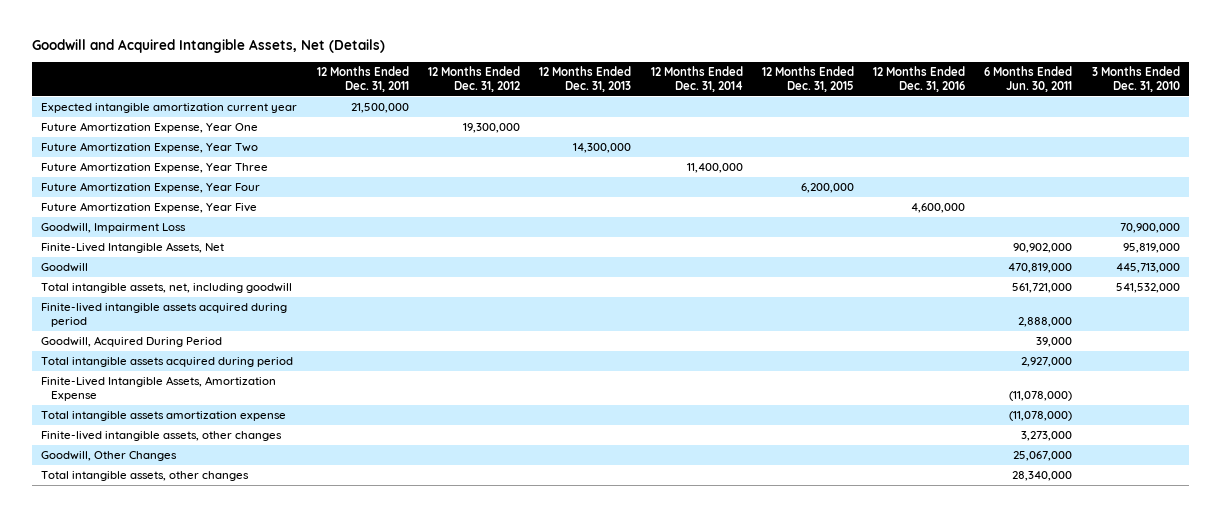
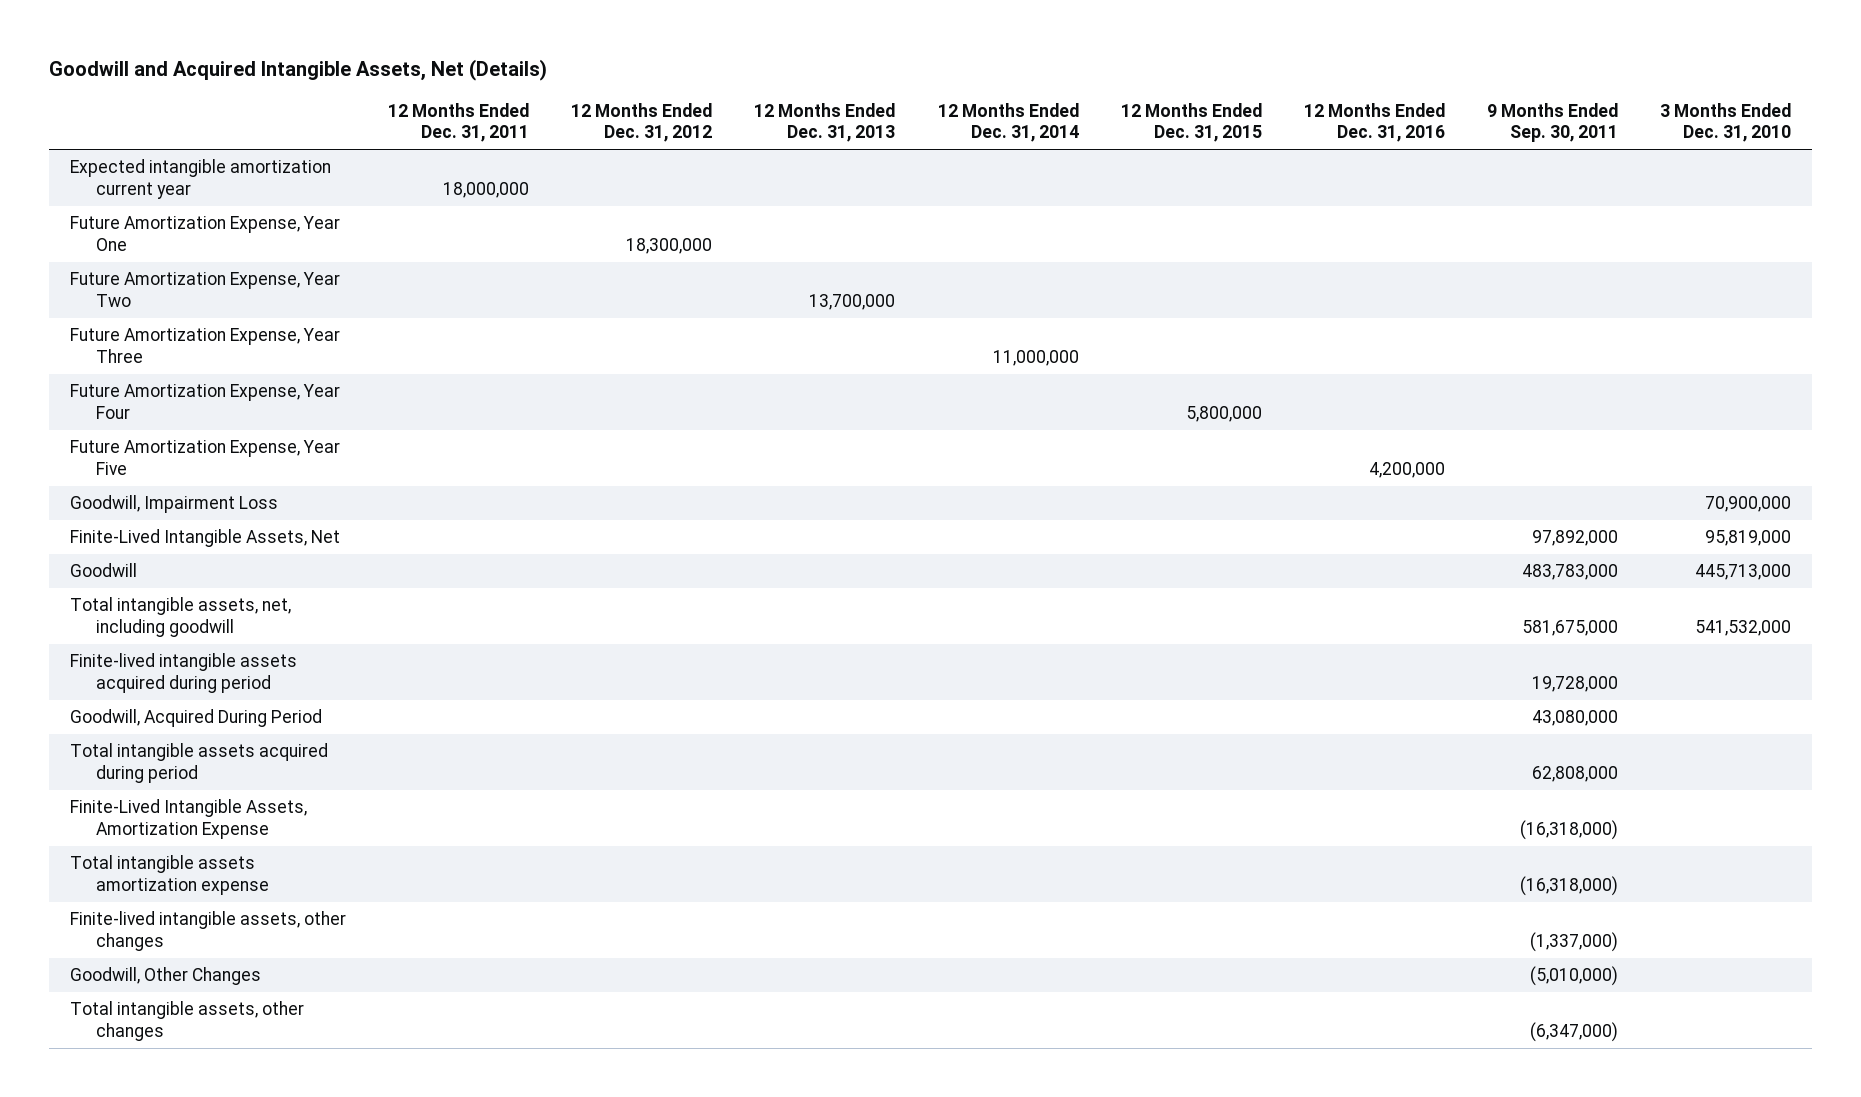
[984,65,1073,92] 6 Months Ended Jun. 30, 2011 -> none
none -> [1487,102,1619,143] 9 Months Ended Sep. 30, 2011
[350,103,409,114] 21,500,000 -> [443,181,530,198] 18,000,000
[462,123,520,134] 19,300,000 -> [626,237,713,254] 18,300,000
[573,143,632,154] 14,300,000 -> [809,293,896,310] 13,700,000
[686,163,743,174] 11,400,000 -> [992,349,1079,366] 11,000,000
[800,183,854,194] 6,200,000 -> [1185,405,1262,422] 5,800,000
[911,203,966,214] 4,600,000 -> [1368,461,1445,478] 4,200,000

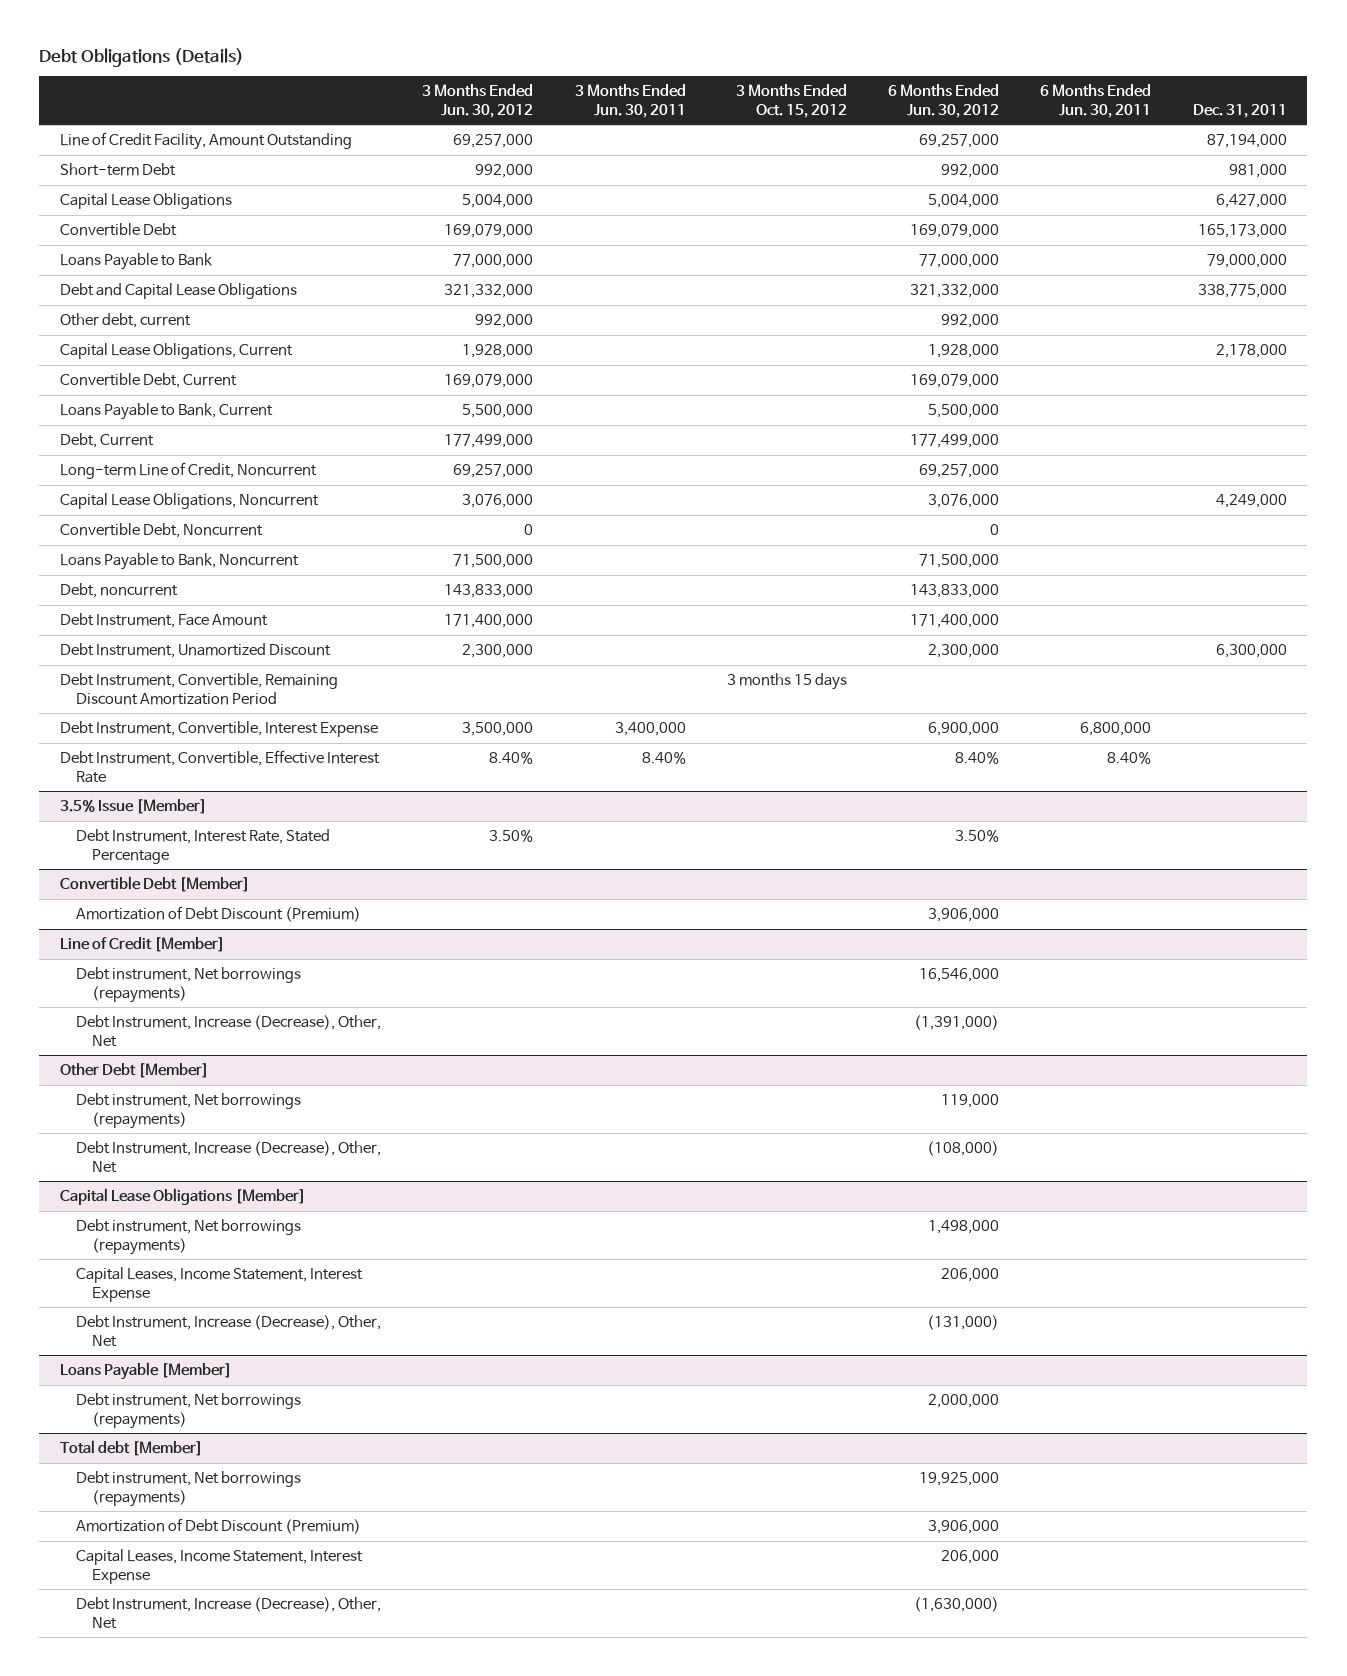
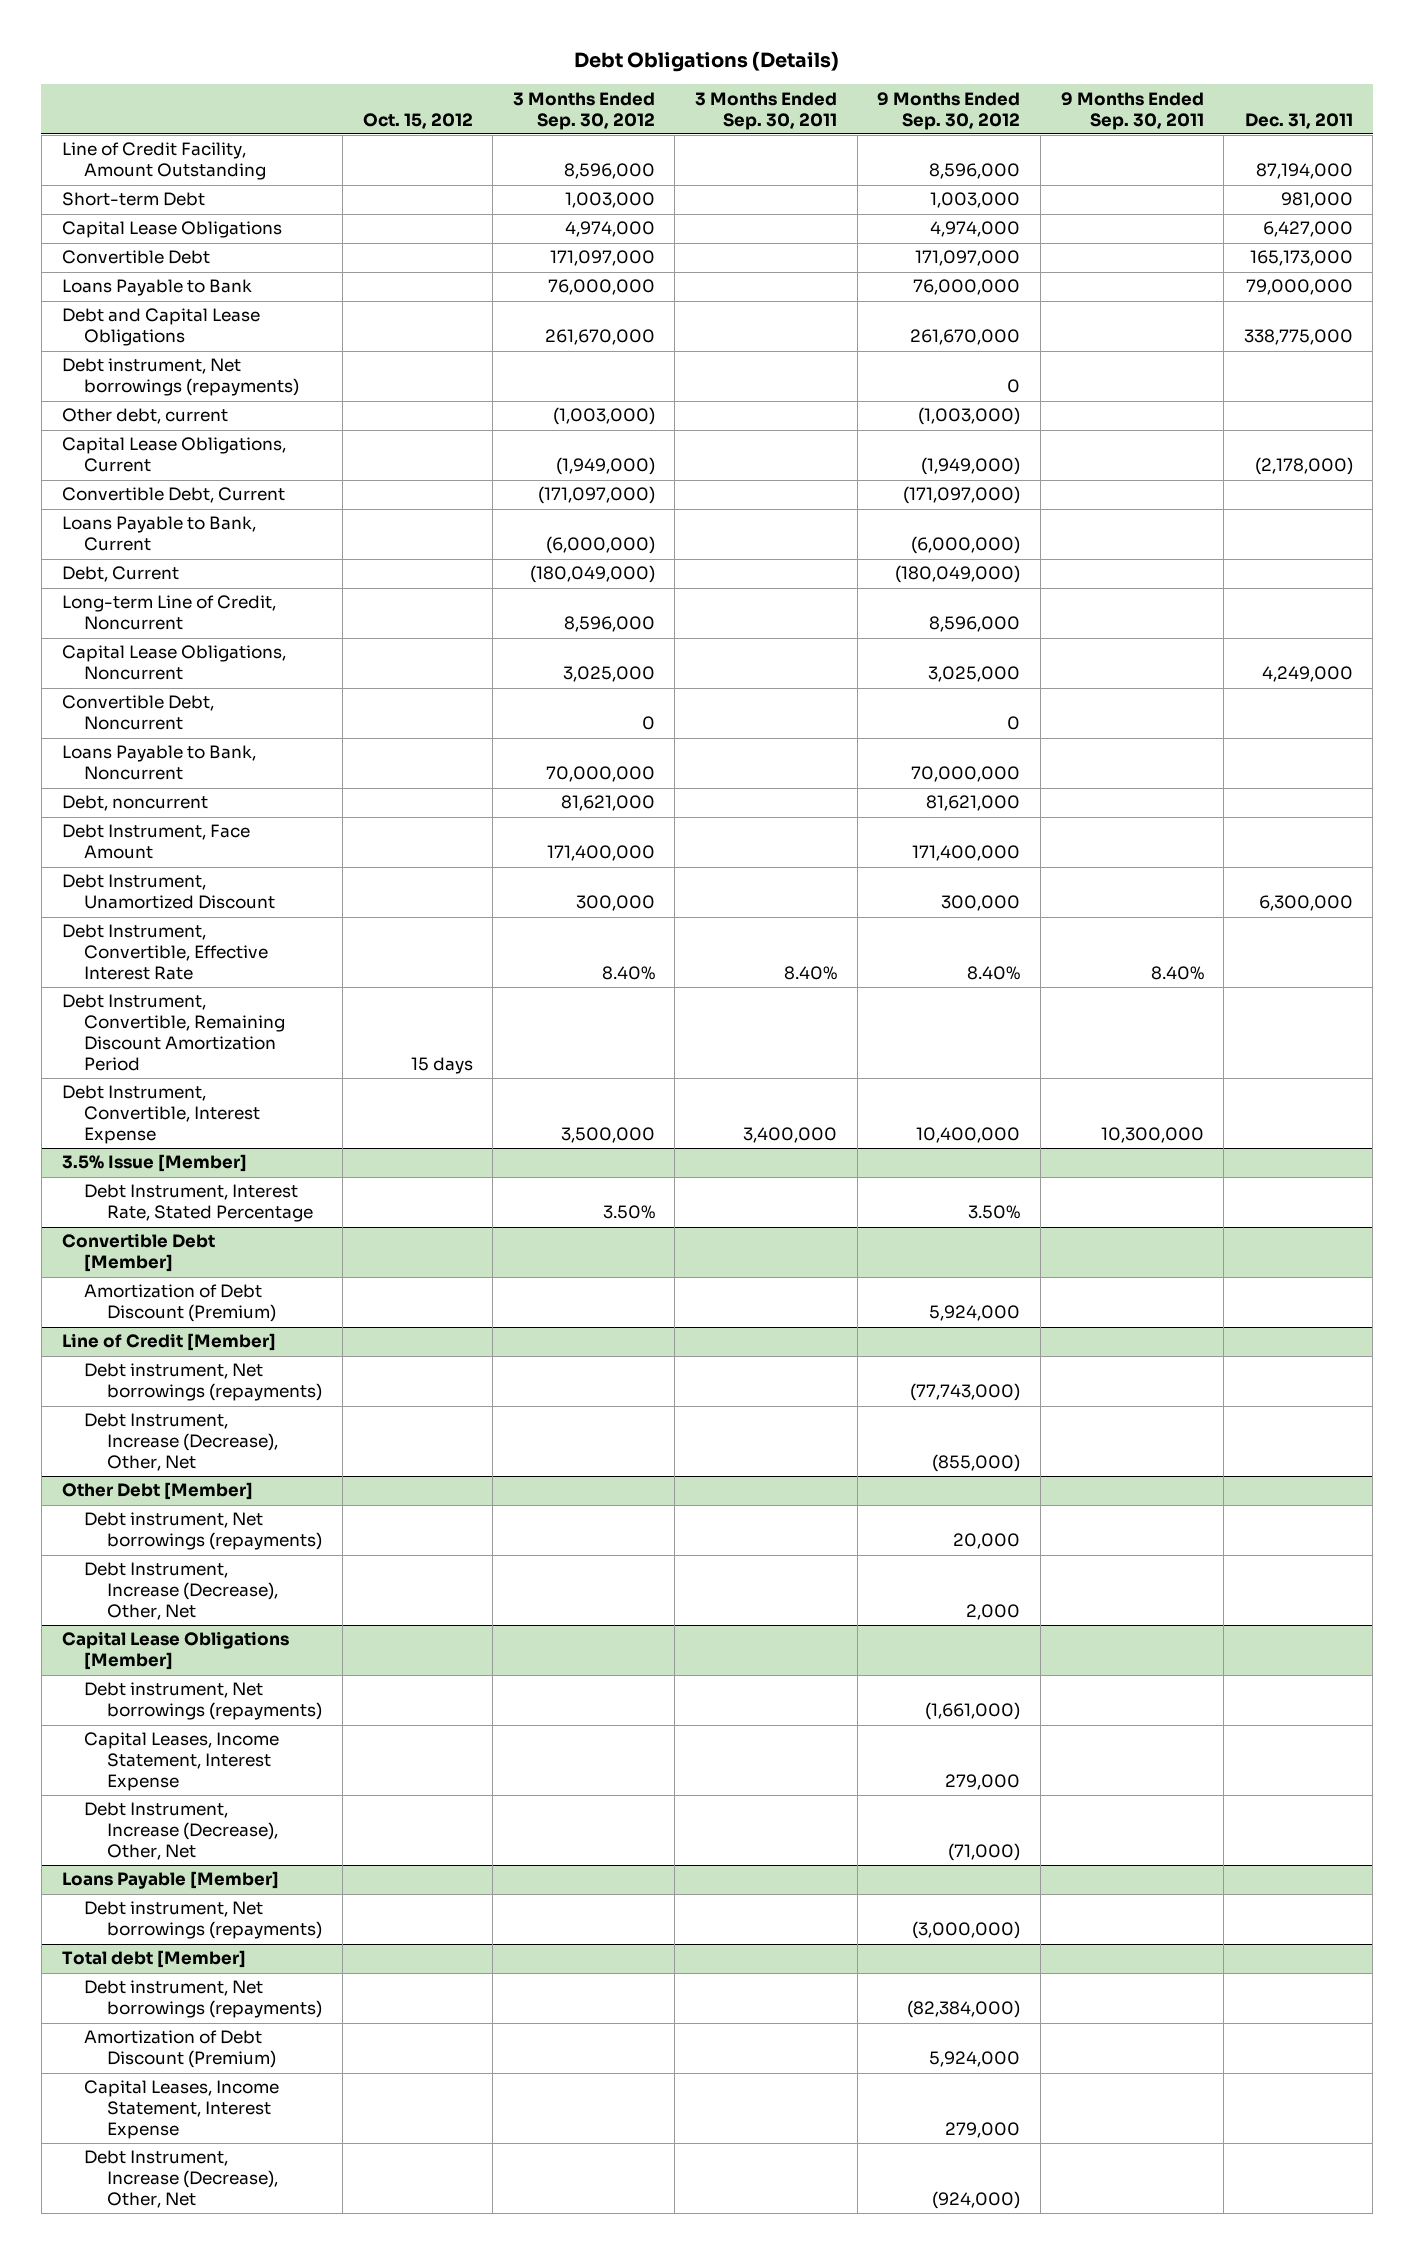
[422,84,534,118] 3 Months Ended Jun. 30, 2012 -> none
[574,84,686,118] 3 Months Ended Jun. 30, 2011 -> none
[735,84,847,118] 3 Months Ended Oct. 15, 2012 -> none
[888,84,1000,118] 6 Months Ended Jun. 30, 2012 -> none
[1040,84,1152,118] 6 Months Ended Jun. 30, 2011 -> none
none -> [362,112,473,129] Oct. 15, 2012
none -> [512,91,655,130] 3 Months Ended Sep. 30, 2012
none -> [695,91,838,130] 3 Months Ended Sep. 30, 2011
none -> [877,91,1021,130] 9 Months Ended Sep. 30, 2012
none -> [1060,91,1204,130] 9 Months Ended Sep. 30, 2011
none -> [61,358,300,397] Debt instrument, Net borrowings (repayments)
[1215,344,1287,359] 2,178,000 -> [1254,457,1353,476] (2,178,000)
[59,750,380,783] Debt Instrument, Convertible, Effective Interest Rate -> [61,924,269,981] Debt Instrument, Convertible, Effective Interest Rate

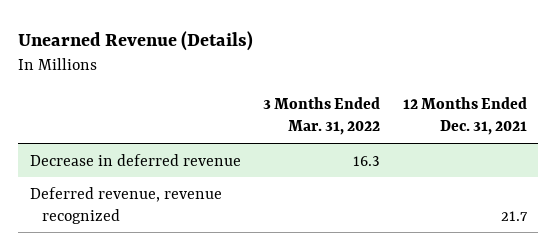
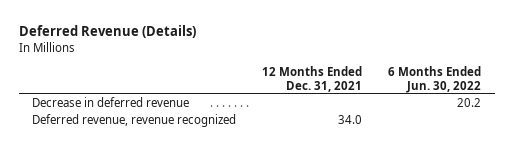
[18,30,254,51] Unearned Revenue (Details) -> [18,25,196,39] Deferred Revenue (Details)
[263,97,381,136] 3 Months Ended Mar. 31, 2022 -> none
none -> [388,65,482,93] 6 Months Ended Jun. 30, 2022
[501,210,529,221] 21.7 -> [338,115,363,125] 34.0

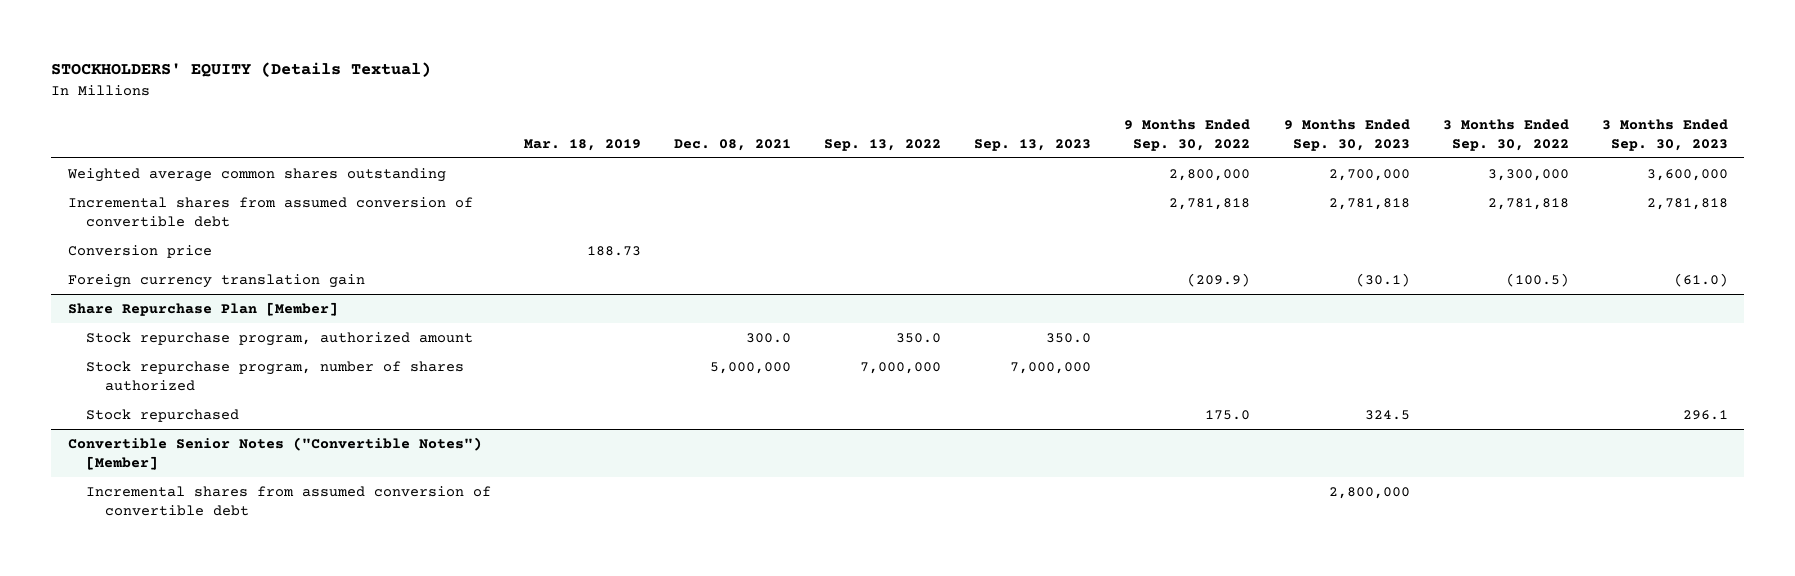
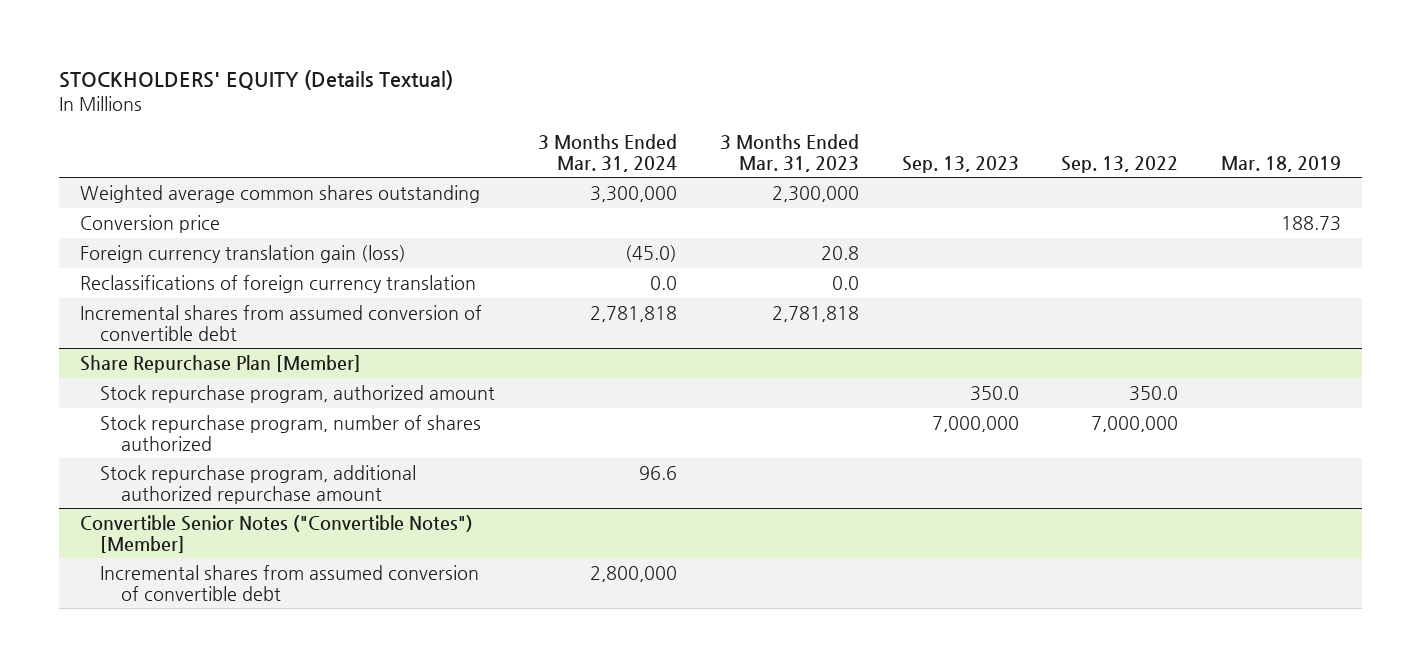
[674,138,792,151] Dec. 08, 2021 -> none
[1124,118,1251,151] 9 Months Ended Sep. 30, 2022 -> none
[1283,118,1410,151] 9 Months Ended Sep. 30, 2023 -> none
[1442,118,1569,151] 3 Months Ended Sep. 30, 2022 -> none
[1601,118,1728,151] 3 Months Ended Sep. 30, 2023 -> none
none -> [538,133,678,172] 3 Months Ended Mar. 31, 2024
none -> [719,133,859,172] 3 Months Ended Mar. 31, 2023
none -> [80,244,407,263] Foreign currency translation gain (loss)
[67,274,365,289] Foreign currency translation gain -> [80,274,477,293] Reclassifications of foreign currency translation
[67,197,473,227] Incremental shares from assumed conversion of convertible debt -> [80,304,483,341] Incremental shares from assumed conversion of convertible debt
[86,409,240,423] Stock repurchased -> none
none -> [100,464,417,504] Stock repurchase program, additional authorized repurchase amount

